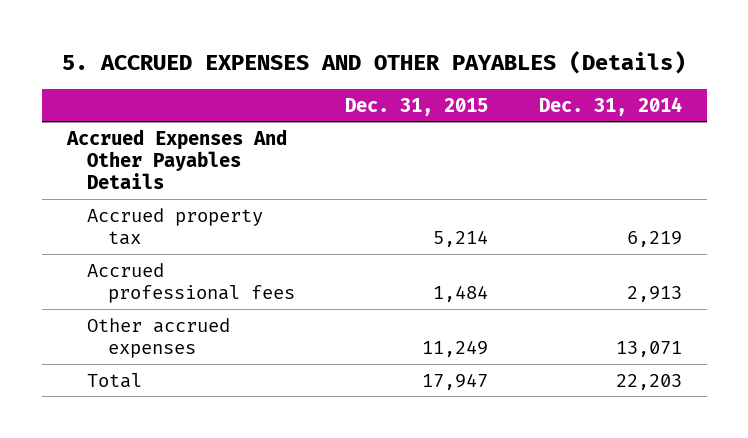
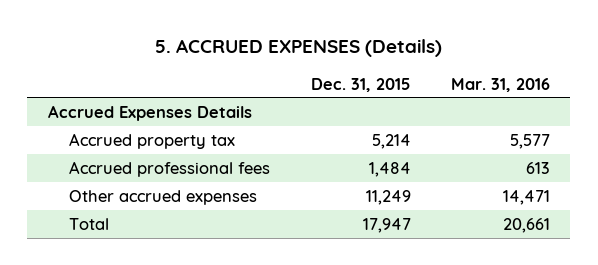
[62,51,687,75] 5. ACCRUED EXPENSES AND OTHER PAYABLES (Details) -> [154,39,442,58] 5. ACCRUED EXPENSES (Details)
[538,96,682,116] Dec. 31, 2014 -> none
none -> [451,77,551,92] Mar. 31, 2016
[65,128,287,190] Accrued Expenses And Other Payables Details -> [47,104,252,121] Accrued Expenses Details

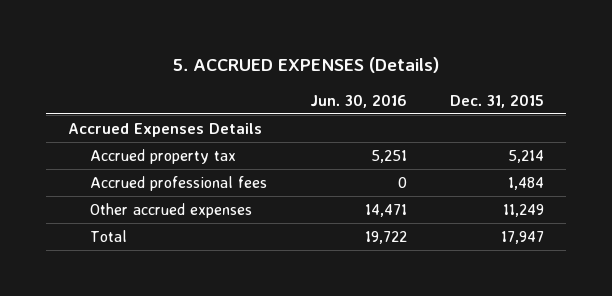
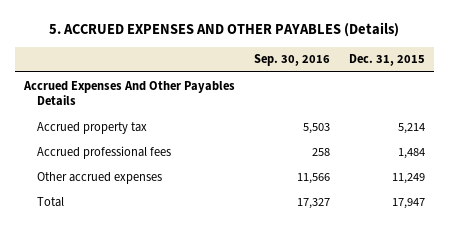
[172,56,439,73] 5. ACCRUED EXPENSES (Details) -> [49,22,400,38] 5. ACCRUED EXPENSES AND OTHER PAYABLES (Details)
[309,93,407,108] Jun. 30, 2016 -> none
none -> [253,54,330,67] Sep. 30, 2016
[67,122,262,137] Accrued Expenses Details -> [23,80,236,107] Accrued Expenses And Other Payables Details

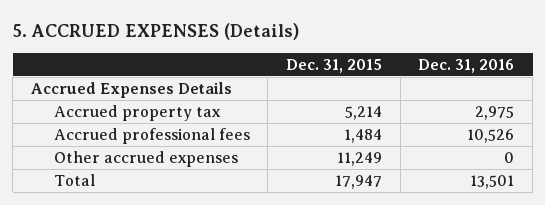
[49,22,400,38] 5. ACCRUED EXPENSES AND OTHER PAYABLES (Details) -> [12,23,299,41] 5. ACCRUED EXPENSES (Details)
[253,54,330,67] Sep. 30, 2016 -> none
none -> [418,58,515,73] Dec. 31, 2016
[23,80,236,107] Accrued Expenses And Other Payables Details -> [30,81,232,98] Accrued Expenses Details

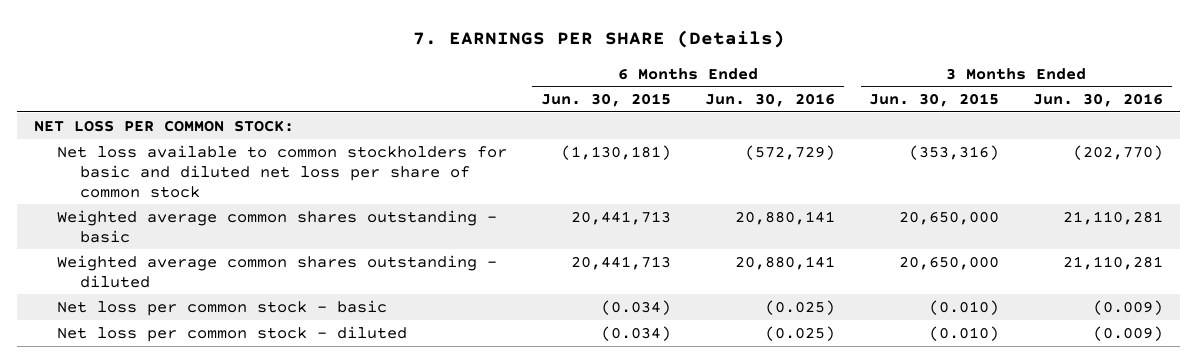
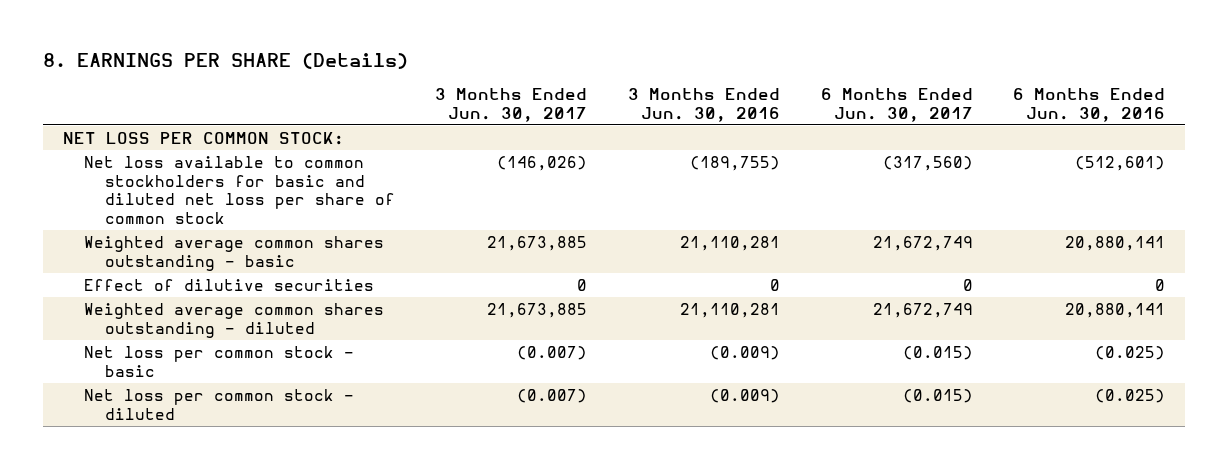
[412,29,785,48] 7. EARNINGS PER SHARE (Details) -> [42,52,408,69] 8. EARNINGS PER SHARE (Details)
[540,93,671,108] Jun. 30, 2015 -> none
[869,93,1000,108] Jun. 30, 2015 -> none
none -> [435,87,588,122] 3 Months Ended Jun. 30, 2017
none -> [820,87,973,122] 6 Months Ended Jun. 30, 2017
[745,144,836,160] (572,729) -> [1075,155,1166,171] (512,601)
[1073,144,1164,160] (202,770) -> [690,155,781,171] (189,755)
none -> [83,278,374,291] Effect of dilutive securities

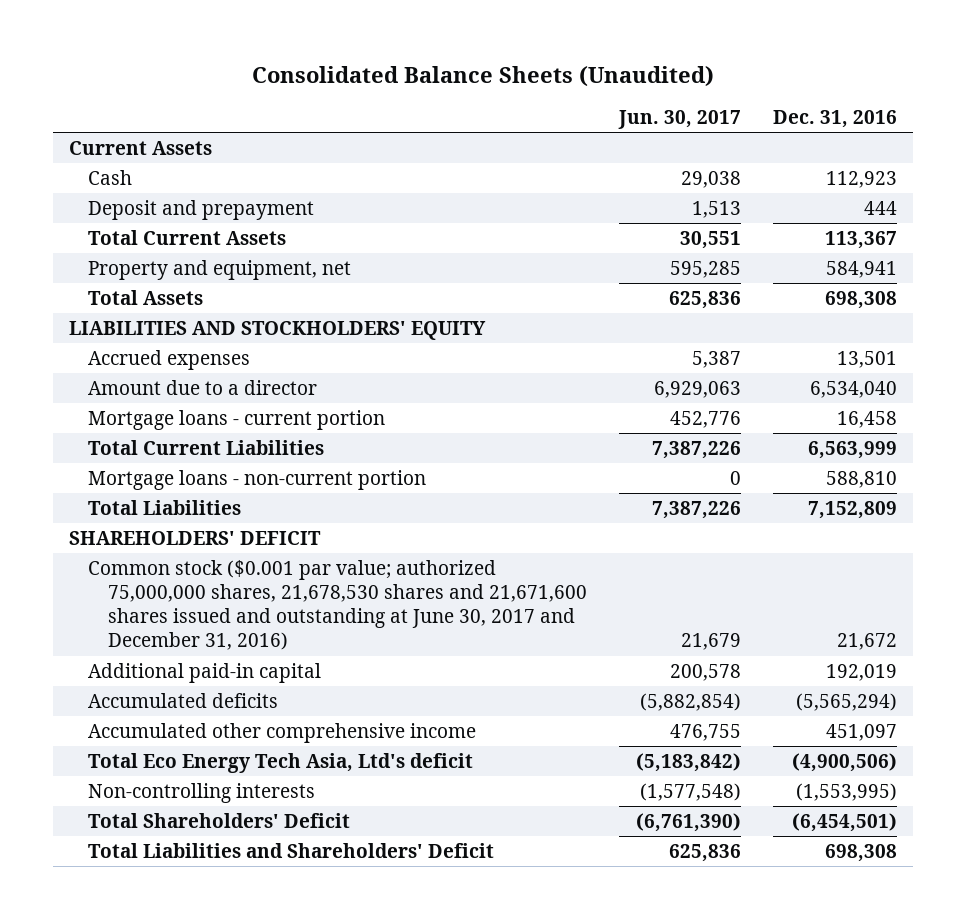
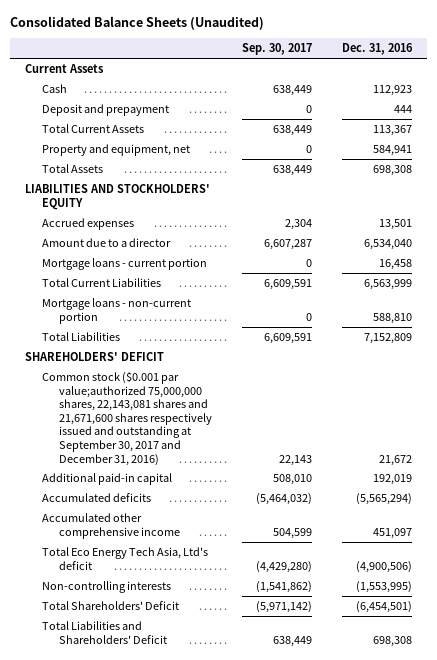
[618,109,742,129] Jun. 30, 2017 -> none
none -> [242,43,313,56] Sep. 30, 2017
[88,560,588,651] Common stock ($0.001 par value; authorized 75,000,000 shares, 21,678,530 shares and 21,671,600 shares issued and outstanding at June 30, 2017 and December 31, 2016) -> [42,371,213,466] Common stock ($0.001 par value;authorized 75,000,000 shares, 22,143,081 shares and 21,671,600 shares respectively issued and outstanding at September 30, 2017 and December 31, 2016)

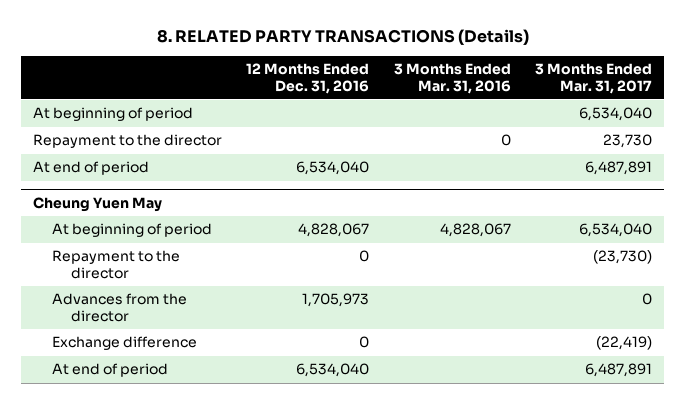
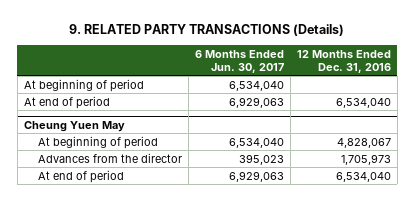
[156,29,529,46] 8. RELATED PARTY TRANSACTIONS (Details) -> [69,24,345,37] 9. RELATED PARTY TRANSACTIONS (Details)
[393,63,511,94] 3 Months Ended Mar. 31, 2016 -> none
[535,63,653,94] 3 Months Ended Mar. 31, 2017 -> none
none -> [195,49,285,73] 6 Months Ended Jun. 30, 2017
[32,134,222,149] Repayment to the director -> none
[51,250,180,279] Repayment to the director -> none
[51,336,197,351] Exchange difference -> none

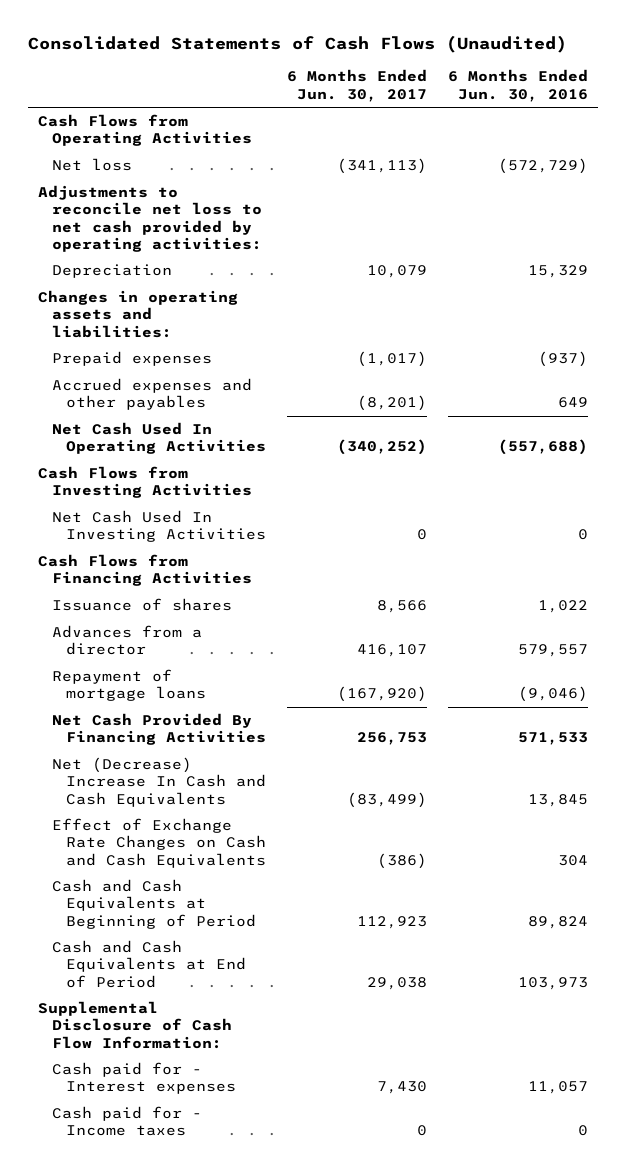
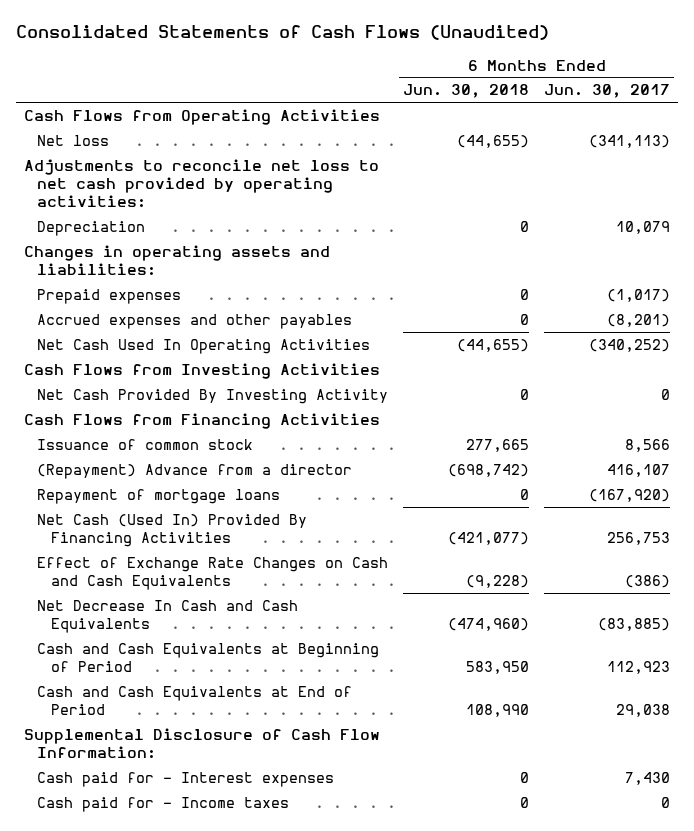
[447,69,588,102] 6 Months Ended Jun. 30, 2016 -> none
none -> [403,84,530,99] Jun. 30, 2018
[52,510,267,543] Net Cash Used In Investing Activities -> [37,388,389,404] Net Cash Provided By Investing Activity
[52,598,233,612] Issuance of shares -> [37,438,254,450] Issuance of common stock
[52,625,203,656] Advances from a director -> [37,463,353,479] (Repayment) Advance from a director
[52,757,267,807] Net (Decrease) Increase In Cash and Cash Equivalents -> none
[52,713,267,746] Net Cash Provided By Financing Activities -> [37,513,308,547] Net Cash (Used In) Provided By Financing Activities
none -> [37,599,299,633] Net Decrease In Cash and Cash Equivalents

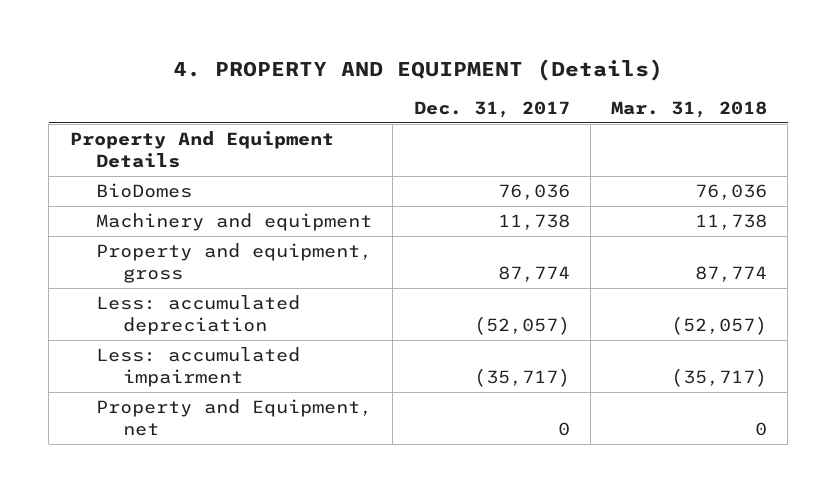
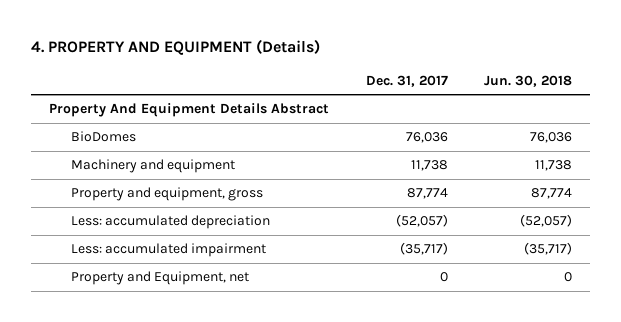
[610,101,767,119] Mar. 31, 2018 -> none
none -> [483,74,572,87] Jun. 30, 2018
[69,130,334,169] Property And Equipment Details -> [49,103,330,118] Property And Equipment Details Abstract

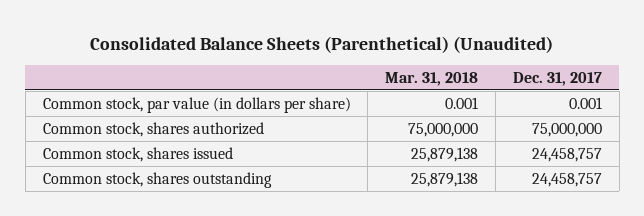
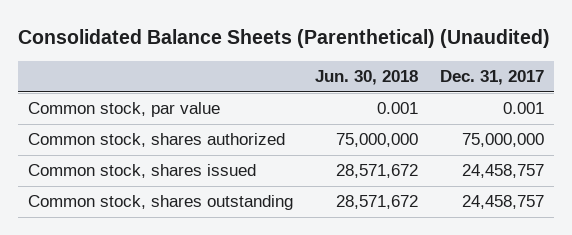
[385,71,479,86] Mar. 31, 2018 -> none
none -> [315,69,419,85] Jun. 30, 2018
[42,96,351,113] Common stock, par value (in dollars per share) -> [28,102,221,118] Common stock, par value

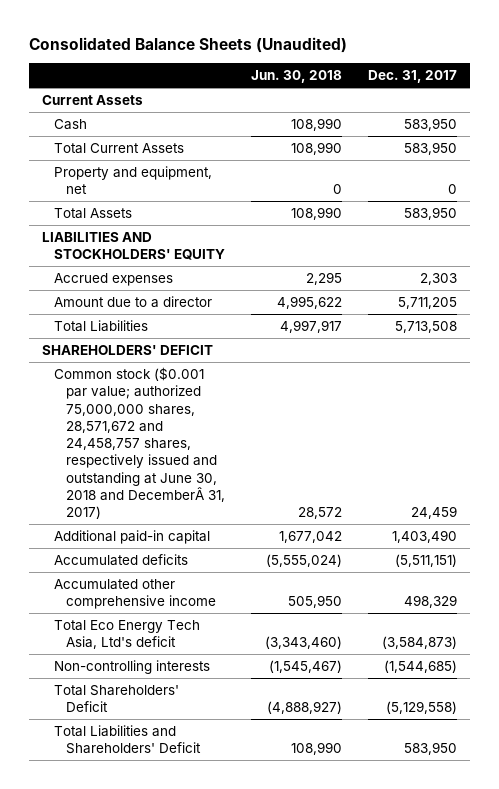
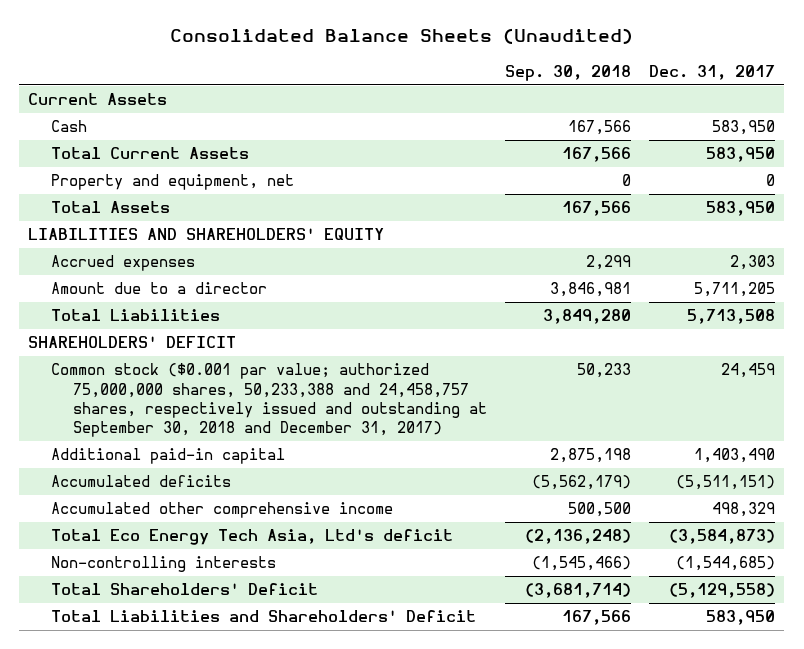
[251,70,343,84] Jun. 30, 2018 -> none
none -> [505,64,632,81] Sep. 30, 2018
[41,231,225,261] LIABILITIES AND STOCKHOLDERS' EQUITY -> [28,228,385,241] LIABILITIES AND SHAREHOLDERS' EQUITY
[53,366,226,520] Common stock ($0.001 par value; authorized 75,000,000 shares, 28,571,672 and 24,458,757 shares, respectively issued and outstanding at June 30, 2018 and DecemberÂ 31, 2017) -> [50,363,487,437] Common stock ($0.001 par value; authorized 75,000,000 shares, 50,233,388 and 24,458,757 shares, respectively issued and outstanding at September 30, 2018 and December 31, 2017)

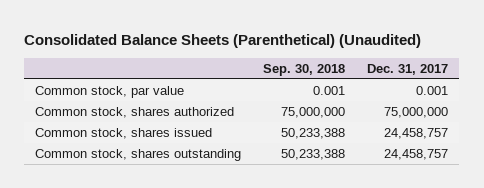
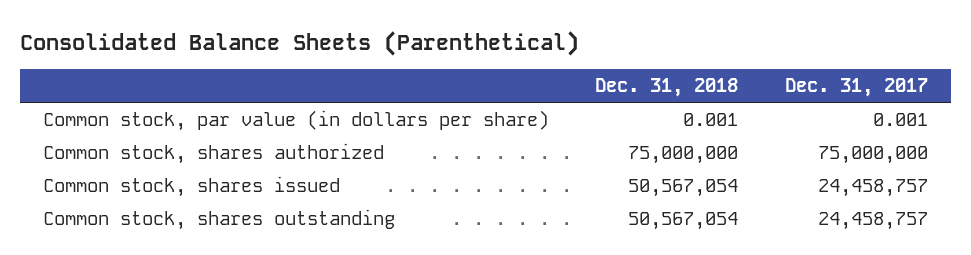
[24,33,422,48] Consolidated Balance Sheets (Parenthetical) (Unaudited) -> [20,30,580,56] Consolidated Balance Sheets (Parenthetical)
[263,63,346,76] Sep. 30, 2018 -> none
none -> [595,78,739,98] Dec. 31, 2018
[35,86,185,99] Common stock, par value -> [43,110,550,132] Common stock, par value (in dollars per share)

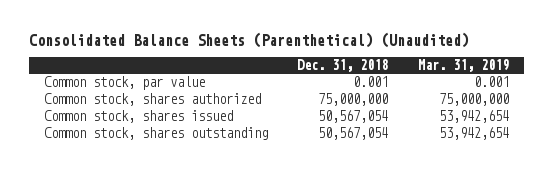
[20,30,580,56] Consolidated Balance Sheets (Parenthetical) -> [29,31,470,48] Consolidated Balance Sheets (Parenthetical) (Unaudited)
[784,78,928,98] Dec. 31, 2017 -> none
none -> [417,58,509,72] Mar. 31, 2019
[43,110,550,132] Common stock, par value (in dollars per share) -> [43,76,205,91] Common stock, par value

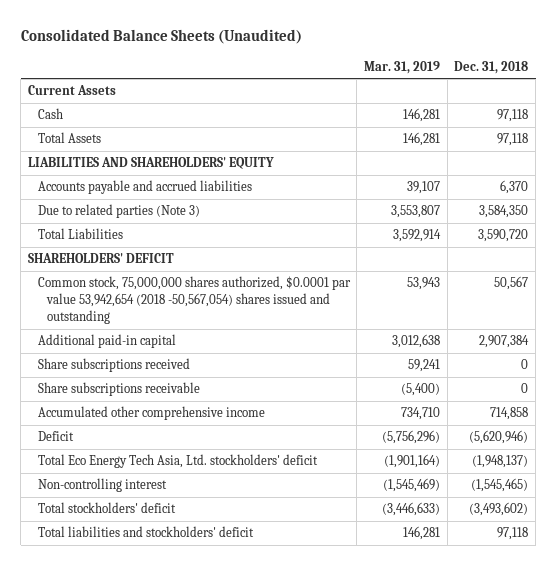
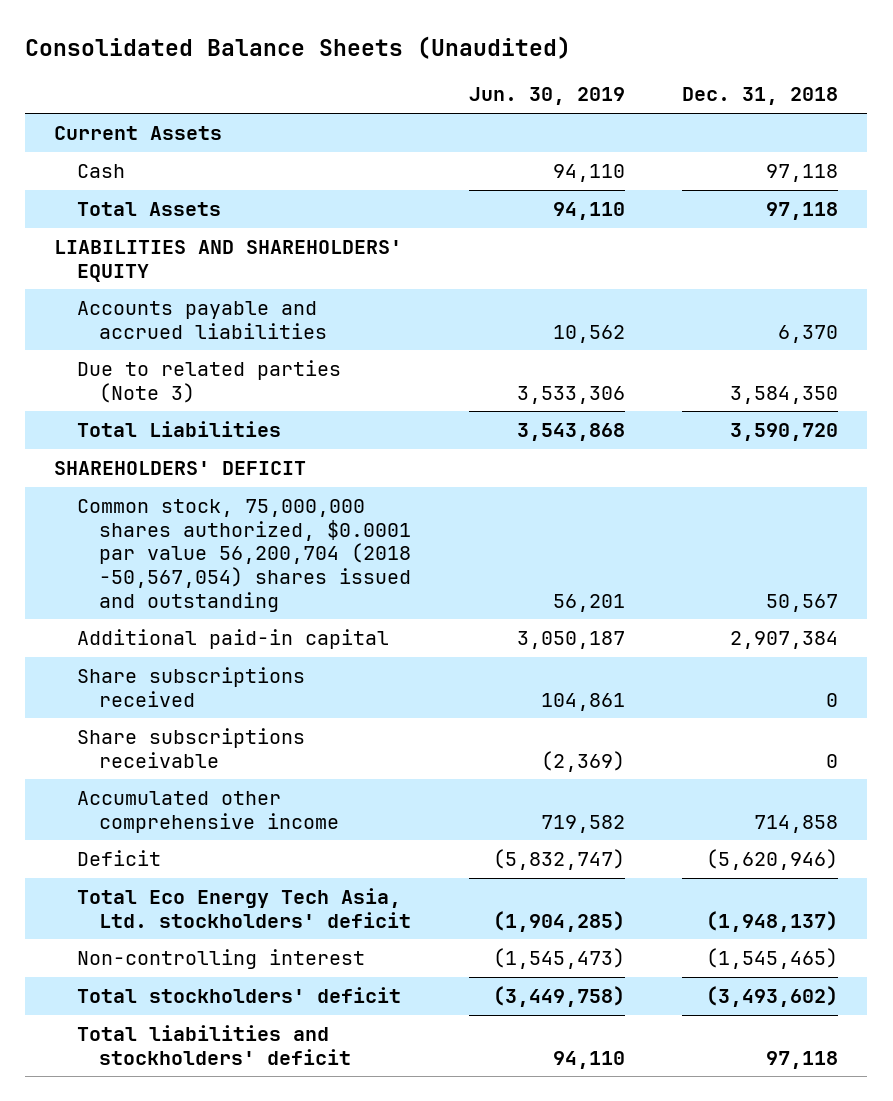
[364,60,441,74] Mar. 31, 2019 -> none
none -> [468,87,625,106] Jun. 30, 2019
[37,276,351,325] Common stock, 75,000,000 shares authorized, $0.0001 par value 53,942,654 (2018 -50,567,054) shares issued and outstanding -> [76,498,411,612] Common stock, 75,000,000 shares authorized, $0.0001 par value 56,200,704 (2018 -50,567,054) shares issued and outstanding

